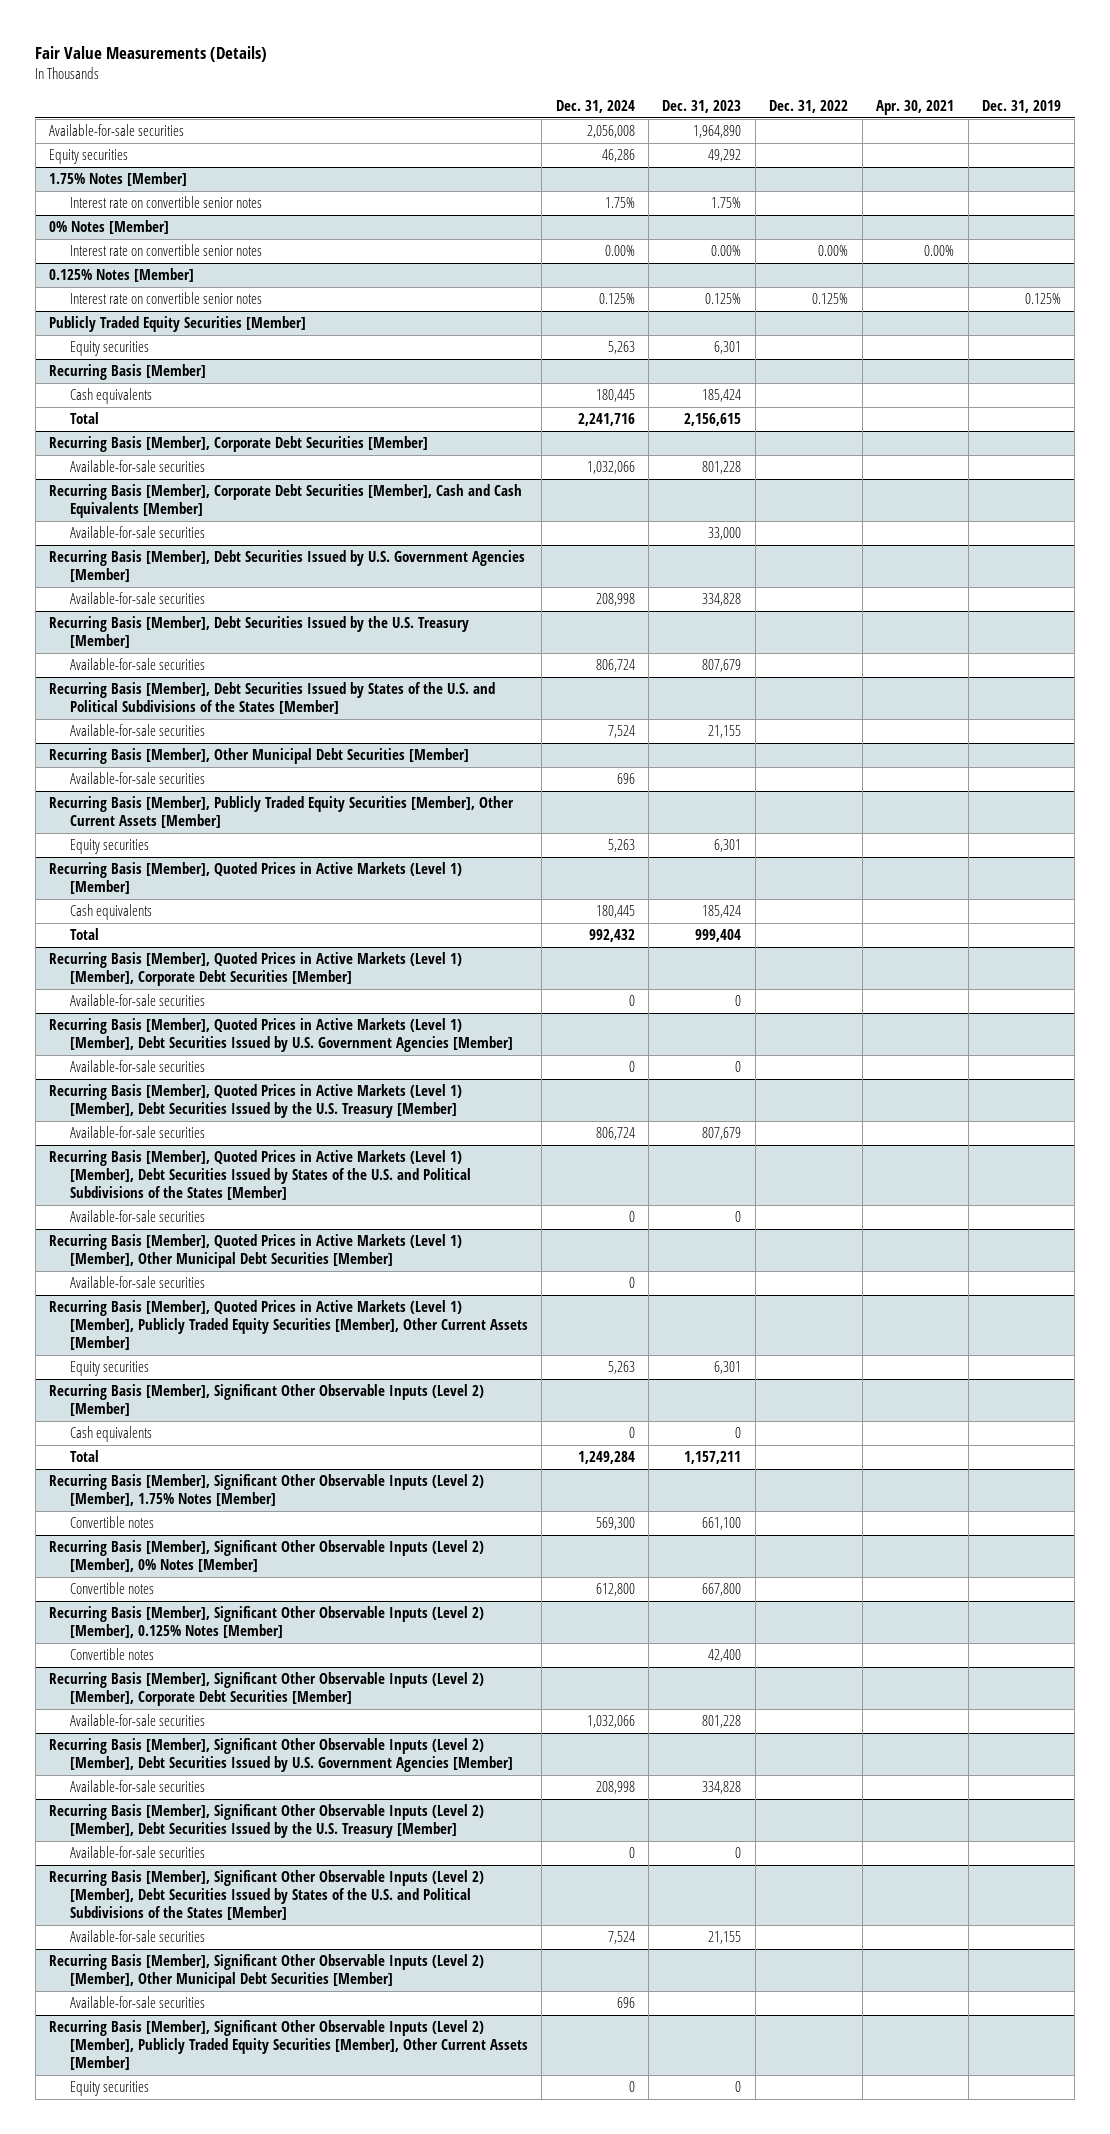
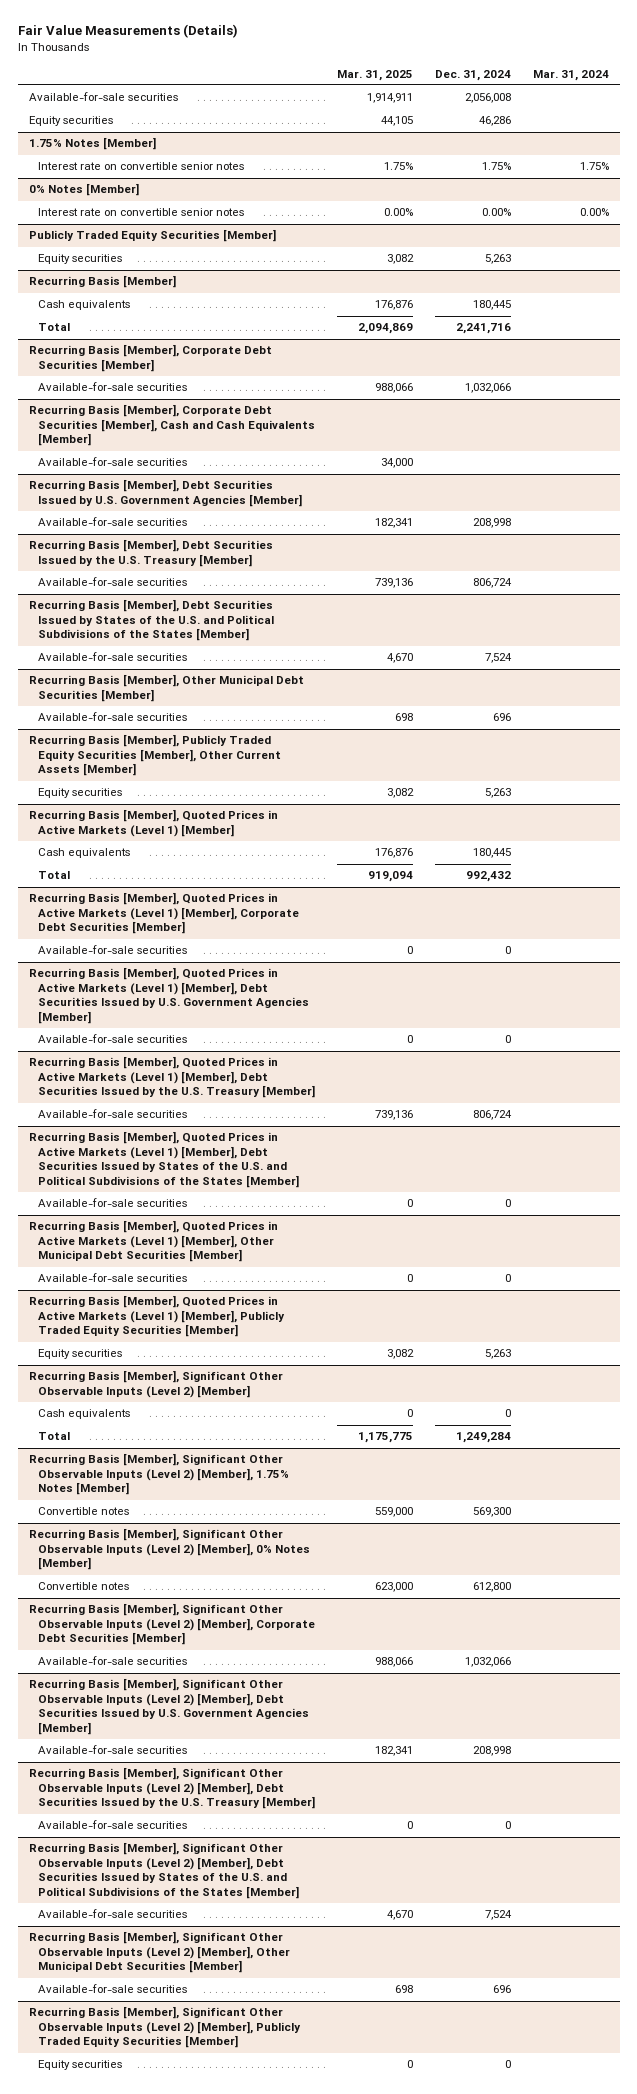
[662,100,742,114] Dec. 31, 2023 -> none
[769,100,849,114] Dec. 31, 2022 -> none
[876,100,955,116] Apr. 30, 2021 -> none
[981,100,1061,114] Dec. 31, 2019 -> none
none -> [337,69,414,81] Mar. 31, 2025
none -> [532,69,609,81] Mar. 31, 2024
[49,268,195,283] 0.125% Notes [Member] -> none
[69,292,262,305] Interest rate on convertible senior notes -> none
[49,1300,528,1350] Recurring Basis [Member], Quoted Prices in Active Markets (Level 1) [Member], Publicly Traded Equity Securities [Member], Other Current Assets [Member] -> [28,1295,286,1338] Recurring Basis [Member], Quoted Prices in Active Markets (Level 1) [Member], Publicly Traded Equity Securities [Member]
[49,1606,485,1639] Recurring Basis [Member], Significant Other Observable Inputs (Level 2) [Member], 0.125% Notes [Member] -> none
[69,1648,154,1661] Convertible notes -> none
[49,2020,528,2070] Recurring Basis [Member], Significant Other Observable Inputs (Level 2) [Member], Publicly Traded Equity Securities [Member], Other Current Assets [Member] -> [28,2006,302,2049] Recurring Basis [Member], Significant Other Observable Inputs (Level 2) [Member], Publicly Traded Equity Securities [Member]

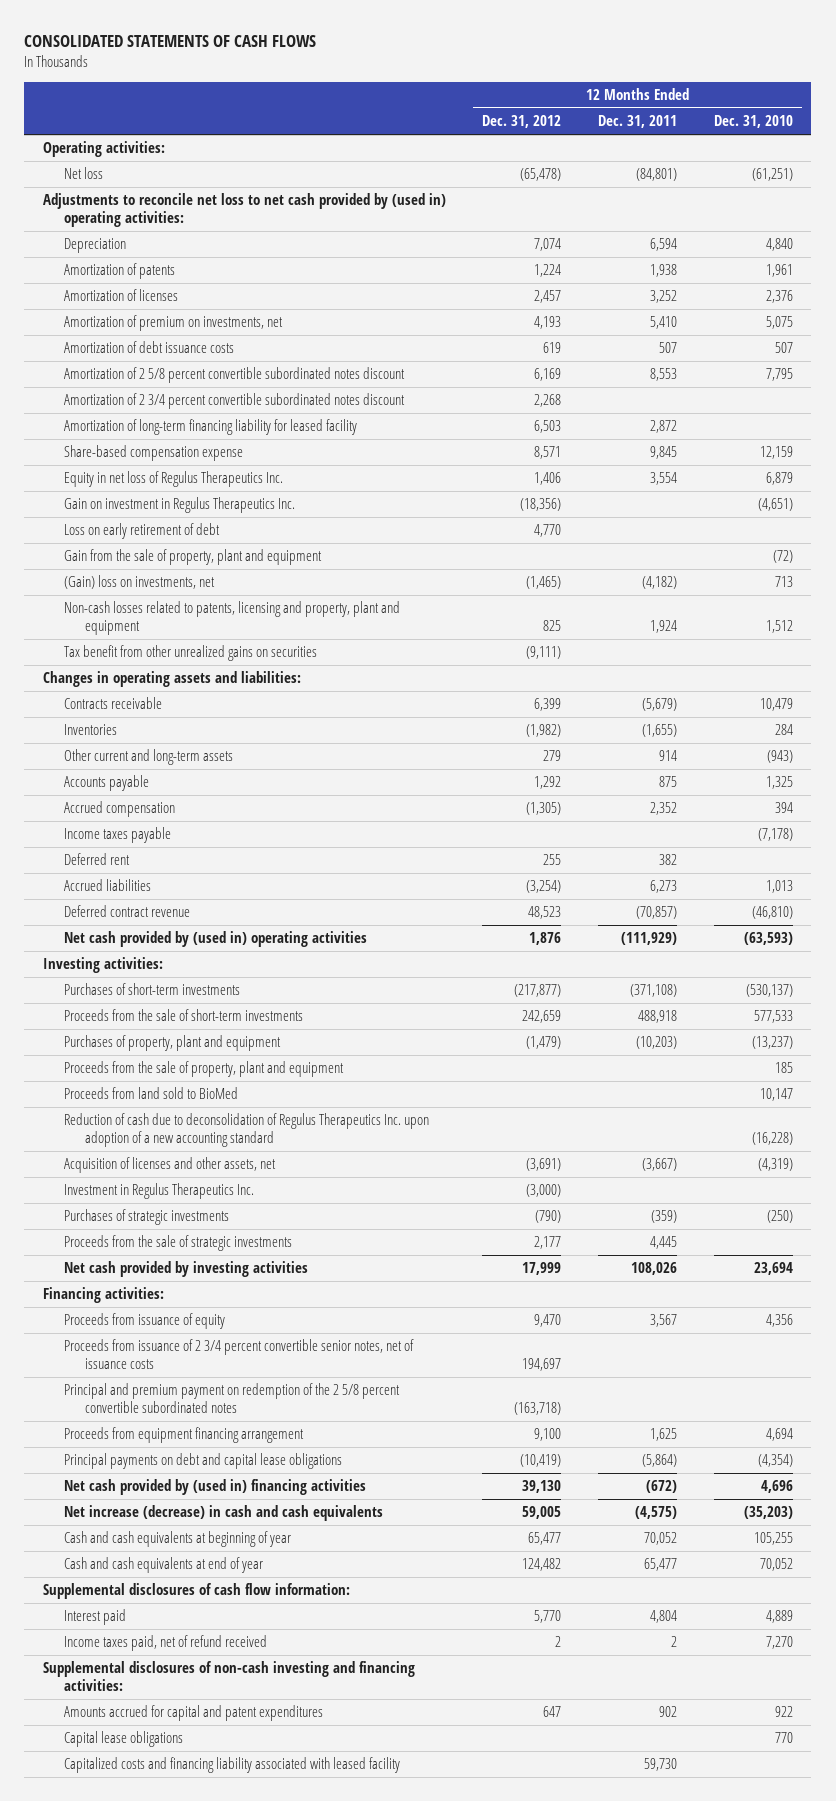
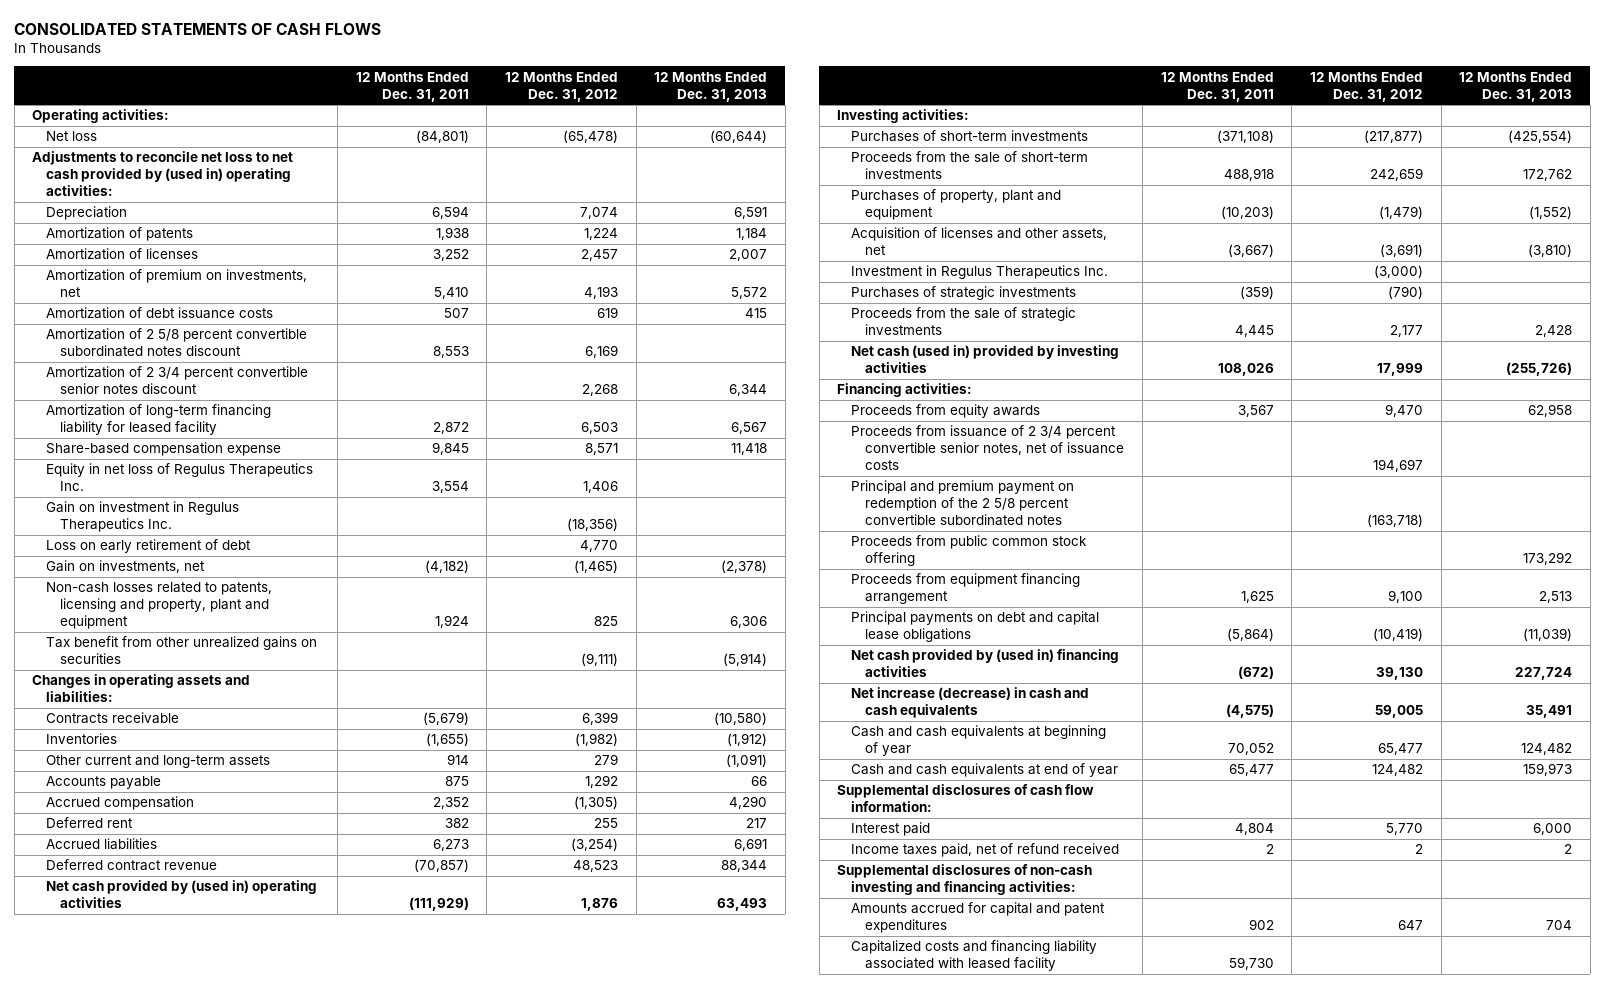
[713,115,793,129] Dec. 31, 2010 -> none
none -> [654,71,768,102] 12 Months Ended Dec. 31, 2013
[63,393,405,410] Amortization of 2 3/4 percent convertible subordinated notes discount -> [46,366,309,395] Amortization of 2 3/4 percent convertible senior notes discount
[63,549,322,566] Gain from the sale of property, plant and equipment -> none
[63,575,215,590] (Gain) loss on investments, net -> [46,560,206,574] Gain on investments, net
[63,827,171,844] Income taxes payable -> none
[63,1061,344,1078] Proceeds from the sale of property, plant and equipment -> none
[63,1087,238,1100] Proceeds from land sold to BioMed -> none
[63,1113,429,1147] Reduction of cash due to deconsolidation of Regulus Therapeutics Inc. upon adoption of a new accounting standard -> none
[63,1261,308,1278] Net cash provided by investing activities -> [851,345,1120,374] Net cash (used in) provided by investing activities
[63,1313,225,1330] Proceeds from issuance of equity -> [851,404,1041,419] Proceeds from equity awards
none -> [851,535,1088,567] Proceeds from public common stock offering
[63,1731,183,1748] Capital lease obligations -> none

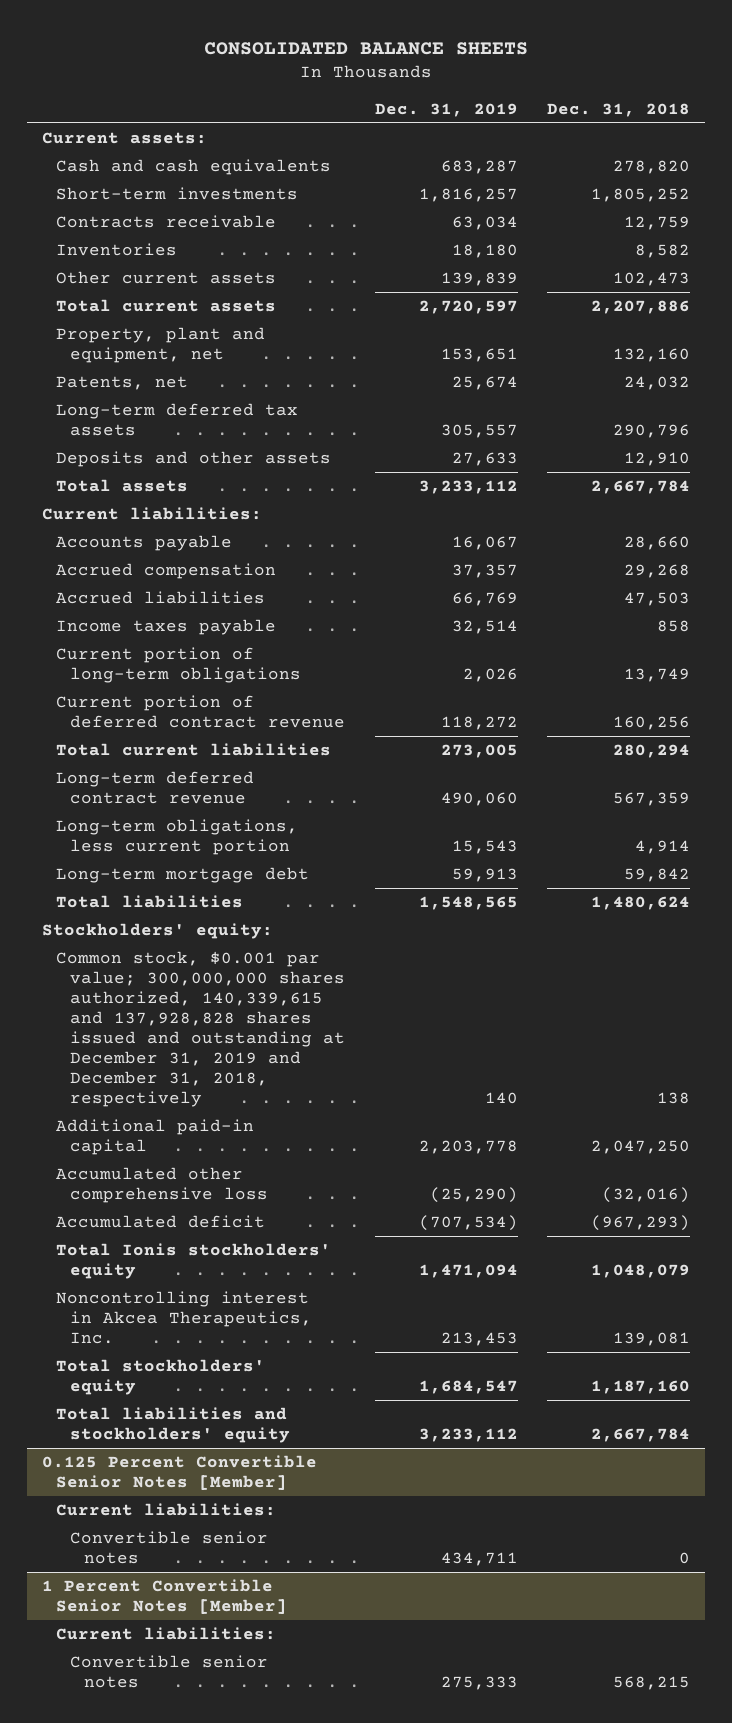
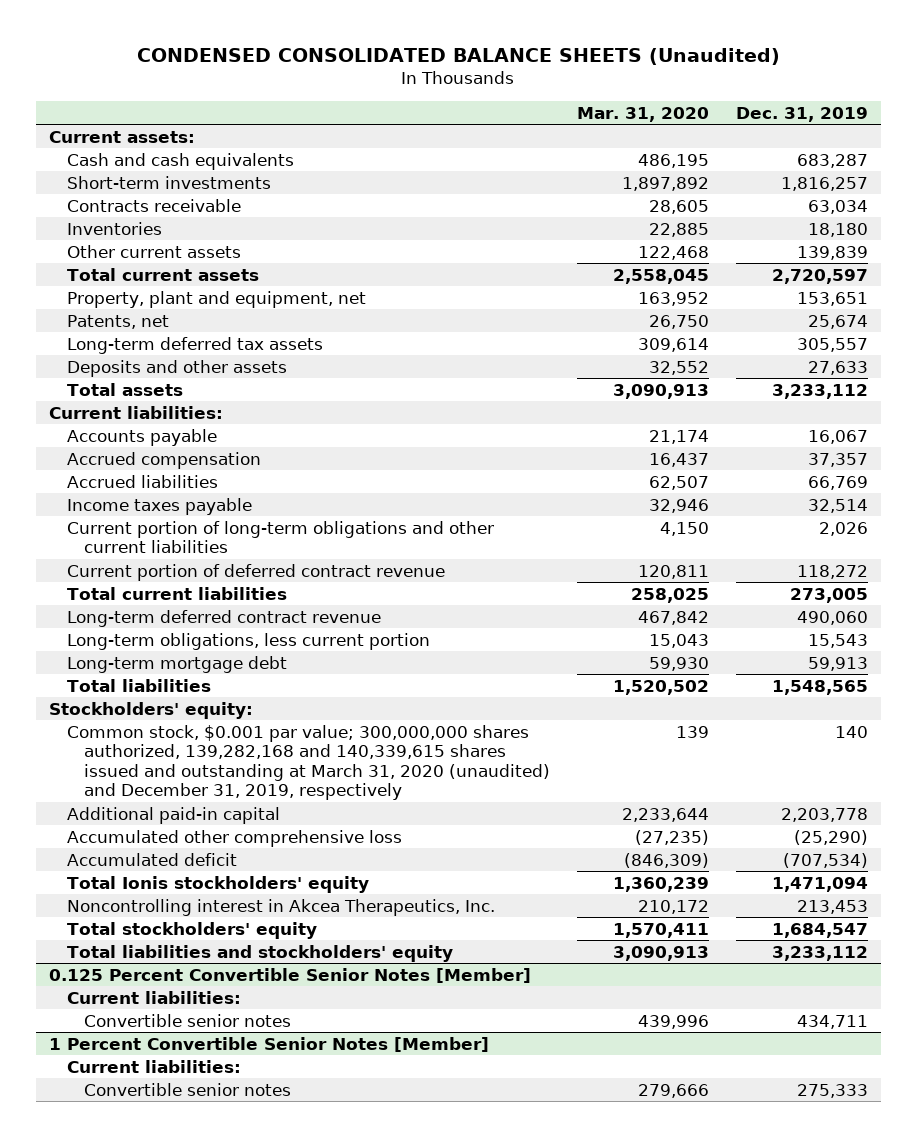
[203,41,528,55] CONSOLIDATED BALANCE SHEETS -> [137,47,781,65] CONDENSED CONSOLIDATED BALANCE SHEETS (Unaudited)
[547,102,691,117] Dec. 31, 2018 -> none
none -> [576,106,709,122] Mar. 31, 2020
[55,647,302,684] Current portion of long-term obligations -> [66,520,494,554] Current portion of long-term obligations and other current liabilities
[55,951,346,1108] Common stock, $0.001 par value; 300,000,000 shares authorized, 140,339,615 and 137,928,828 shares issued and outstanding at December 31, 2019 and December 31, 2018, respectively -> [66,724,551,800] Common stock, $0.001 par value; 300,000,000 shares authorized, 139,282,168 and 140,339,615 shares issued and outstanding at March 31, 2020 (unaudited) and December 31, 2019, respectively

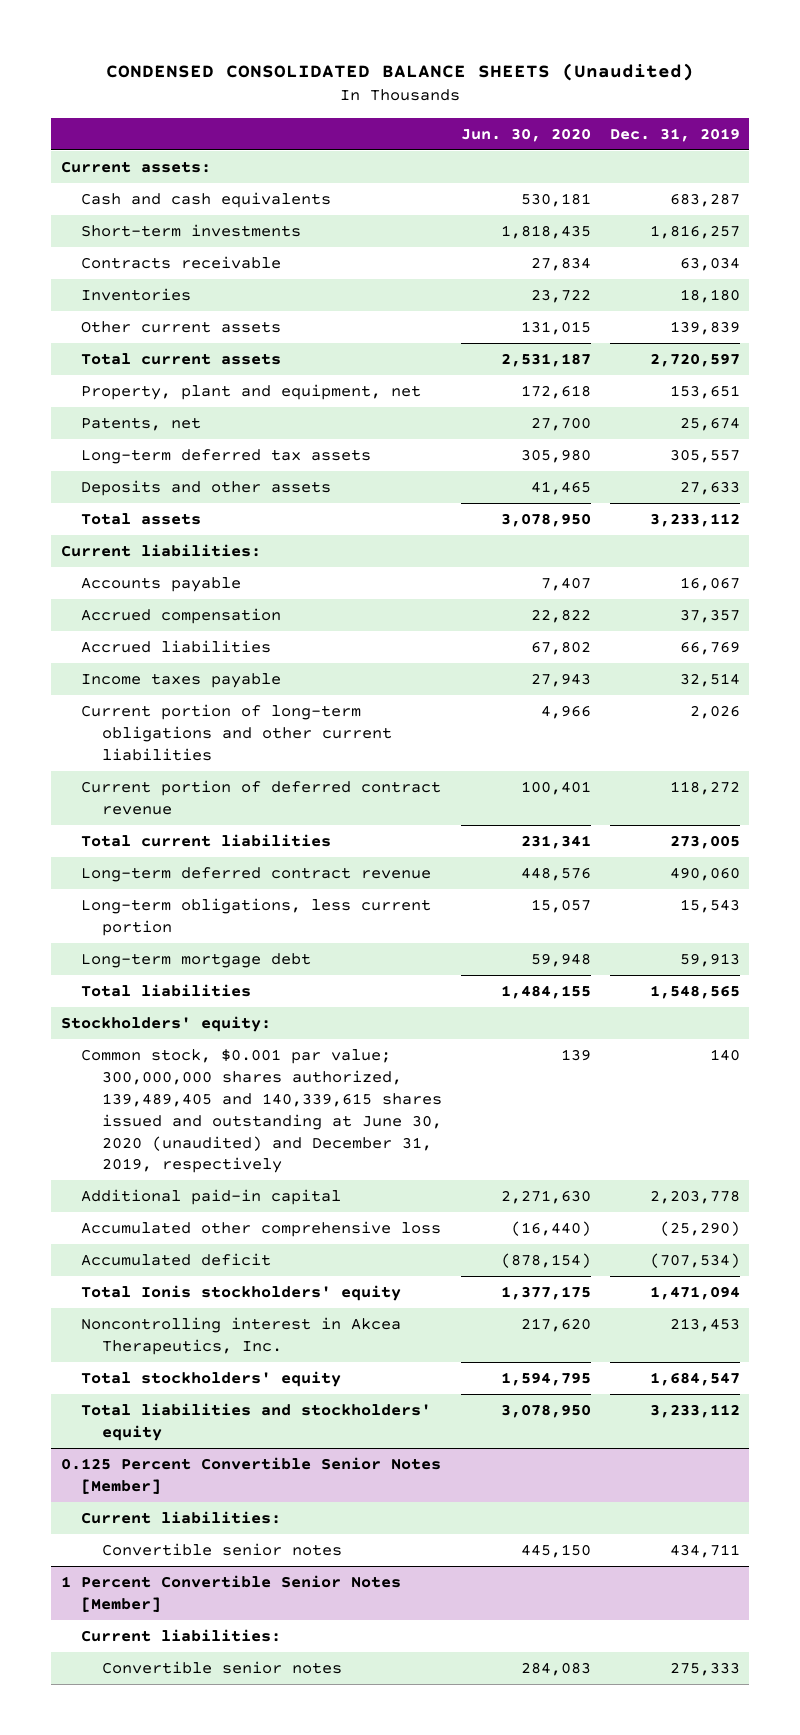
[576,106,709,122] Mar. 31, 2020 -> none
none -> [460,127,591,142] Jun. 30, 2020
[66,724,551,800] Common stock, $0.001 par value; 300,000,000 shares authorized, 139,282,168 and 140,339,615 shares issued and outstanding at March 31, 2020 (unaudited) and December 31, 2019, respectively -> [81,1049,442,1174] Common stock, $0.001 par value; 300,000,000 shares authorized, 139,489,405 and 140,339,615 shares issued and outstanding at June 30, 2020 (unaudited) and December 31, 2019, respectively

